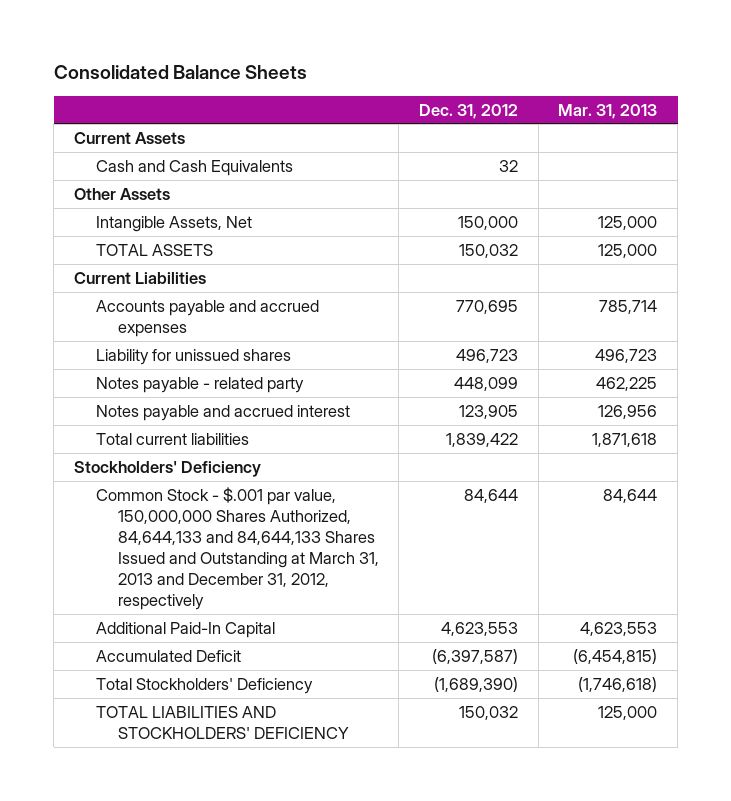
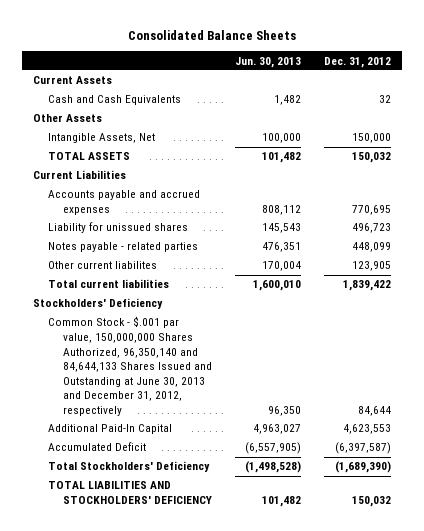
[558,103,658,119] Mar. 31, 2013 -> none
none -> [235,56,302,68] Jun. 30, 2013
[95,376,304,393] Notes payable - related party -> [48,242,199,253] Notes payable - related parties
[95,404,350,421] Notes payable and accrued interest -> [48,261,158,270] Other current liabilites
[95,486,379,610] Common Stock - $.001 par value, 150,000,000 Shares Authorized, 84,644,133 and 84,644,133 Shares Issued and Outstanding at March 31, 2013 and December 31, 2012, respectively -> [48,316,213,417] Common Stock - $.001 par value, 150,000,000 Shares Authorized, 96,350,140 and 84,644,133 Shares Issued and Outstanding at June 30, 2013 and December 31, 2012, respectively

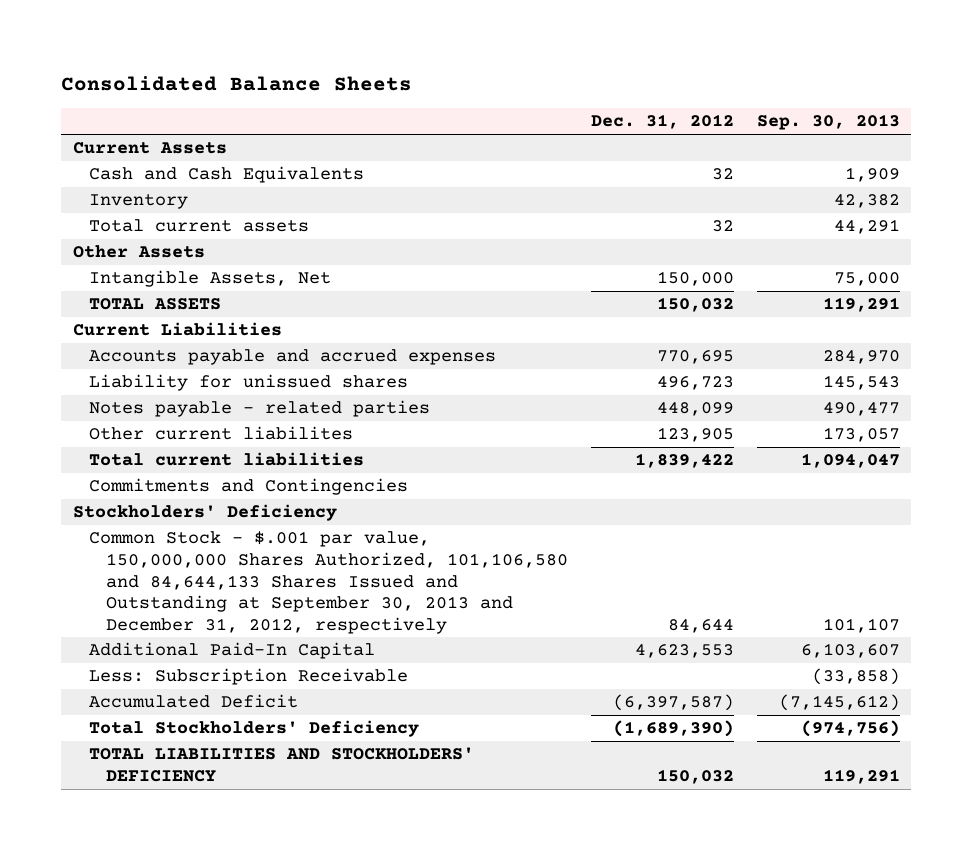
[235,56,302,68] Jun. 30, 2013 -> none
none -> [756,114,900,131] Sep. 30, 2013
none -> [89,194,189,210] Inventory
none -> [89,219,310,233] Total current assets
none -> [89,478,409,496] Commitments and Contingencies
[48,316,213,417] Common Stock - $.001 par value, 150,000,000 Shares Authorized, 96,350,140 and 84,644,133 Shares Issued and Outstanding at June 30, 2013 and December 31, 2012, respectively -> [89,531,569,634] Common Stock - $.001 par value, 150,000,000 Shares Authorized, 101,106,580 and 84,644,133 Shares Issued and Outstanding at September 30, 2013 and December 31, 2012, respectively
none -> [89,668,409,686] Less: Subscription Receivable

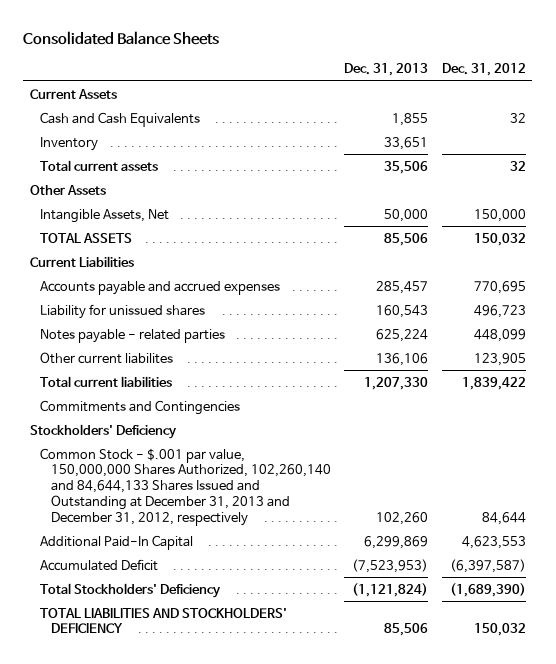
[756,114,900,131] Sep. 30, 2013 -> none
none -> [344,63,429,77] Dec. 31, 2013
[89,531,569,634] Common Stock - $.001 par value, 150,000,000 Shares Authorized, 101,106,580 and 84,644,133 Shares Issued and Outstanding at September 30, 2013 and December 31, 2012, respectively -> [40,447,331,527] Common Stock - $.001 par value, 150,000,000 Shares Authorized, 102,260,140 and 84,644,133 Shares Issued and Outstanding at December 31, 2013 and December 31, 2012, respectively
[89,668,409,686] Less: Subscription Receivable -> none

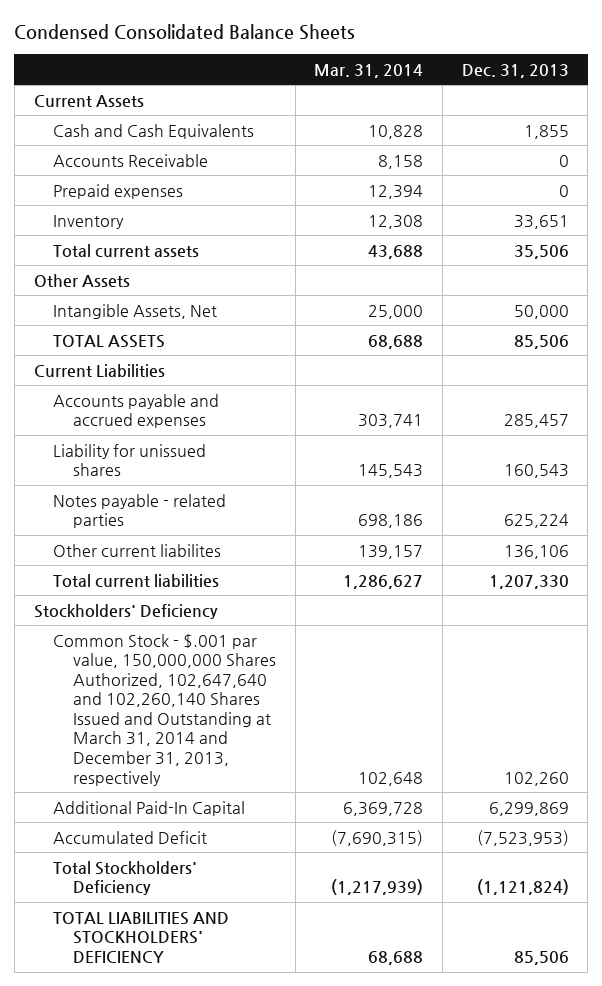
[23,30,220,45] Consolidated Balance Sheets -> [14,24,356,41] Condensed Consolidated Balance Sheets
[441,63,526,77] Dec. 31, 2012 -> none
none -> [314,63,424,78] Mar. 31, 2014
none -> [53,153,209,167] Accounts Receivable
none -> [53,183,184,199] Prepaid expenses
[40,399,241,415] Commitments and Contingencies -> none
[40,447,331,527] Common Stock - $.001 par value, 150,000,000 Shares Authorized, 102,260,140 and 84,644,133 Shares Issued and Outstanding at December 31, 2013 and December 31, 2012, respectively -> [53,633,277,786] Common Stock - $.001 par value, 150,000,000 Shares Authorized, 102,647,640 and 102,260,140 Shares Issued and Outstanding at March 31, 2014 and December 31, 2013, respectively

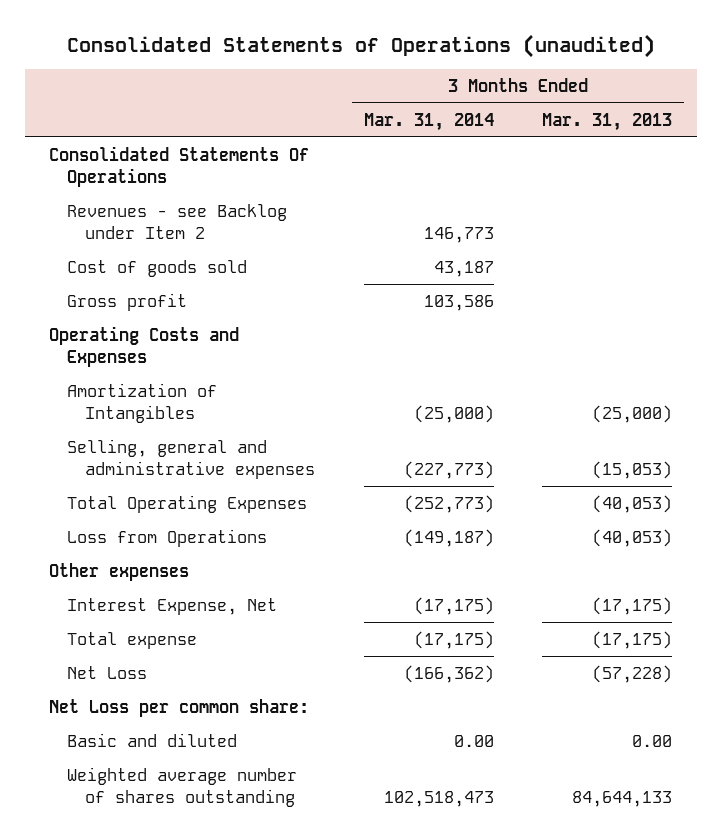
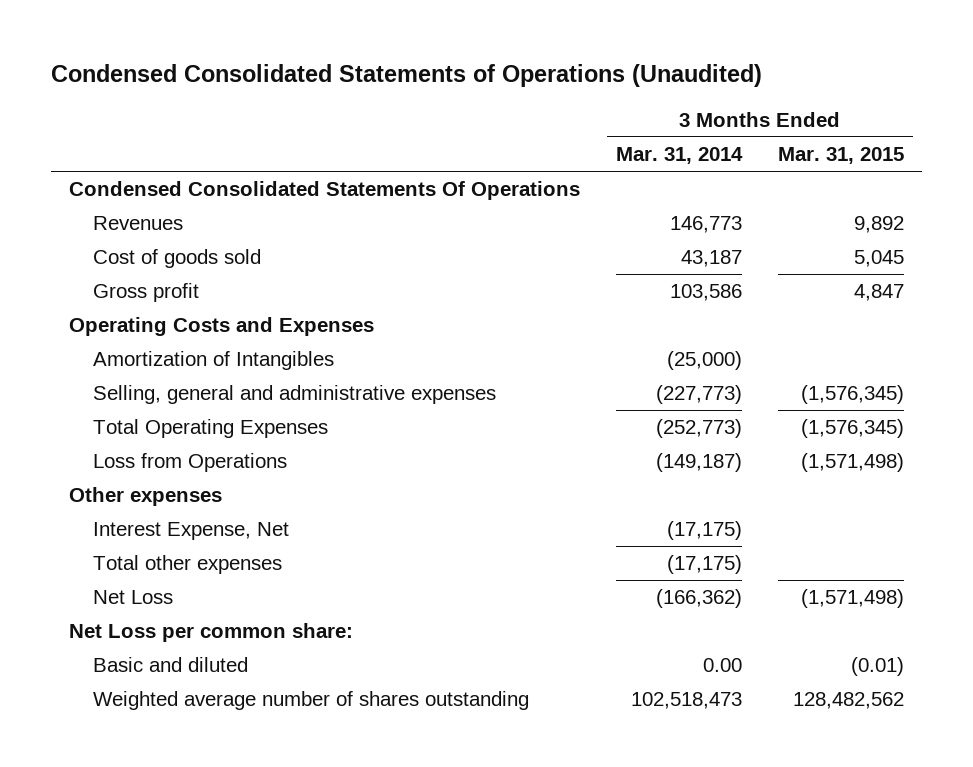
[66,33,655,58] Consolidated Statements of Operations (unaudited) -> [50,64,762,88] Condensed Consolidated Statements of Operations (Unaudited)
[542,112,673,131] Mar. 31, 2013 -> none
none -> [778,147,905,165] Mar. 31, 2015
[49,146,310,187] Consolidated Statements Of Operations -> [68,181,580,201] Condensed Consolidated Statements Of Operations
[67,204,288,239] Revenues - see Backlog under Item 2 -> [93,216,184,231] Revenues
[67,632,198,650] Total expense -> [93,555,283,575] Total other expenses

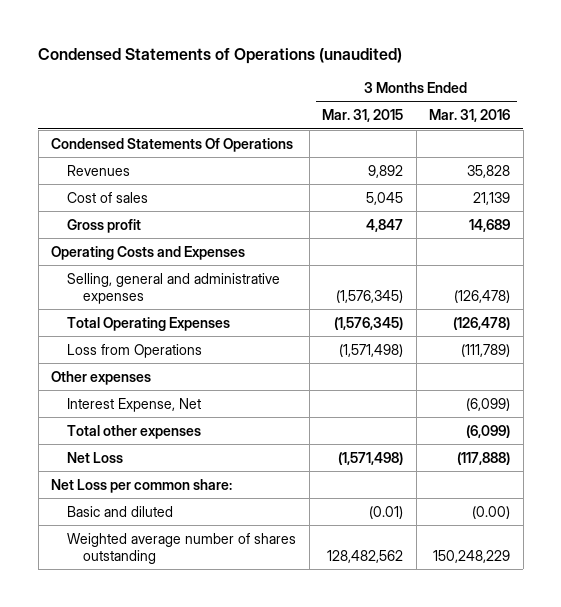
[50,64,762,88] Condensed Consolidated Statements of Operations (Unaudited) -> [38,48,403,65] Condensed Statements of Operations (unaudited)
[616,147,744,165] Mar. 31, 2014 -> none
none -> [429,109,511,123] Mar. 31, 2016
[68,181,580,201] Condensed Consolidated Statements Of Operations -> [51,137,294,152] Condensed Statements Of Operations
[93,249,262,269] Cost of goods sold -> [67,191,149,203] Cost of sales
[93,351,335,371] Amortization of Intangibles -> none

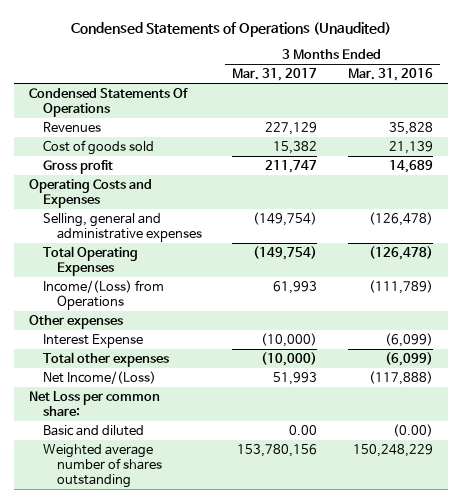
[38,48,403,65] Condensed Statements of Operations (unaudited) -> [70,21,391,37] Condensed Statements of Operations (Unaudited)
[322,109,404,123] Mar. 31, 2015 -> none
none -> [232,68,318,82] Mar. 31, 2017
[67,191,149,203] Cost of sales -> [43,139,155,155] Cost of goods sold
[67,343,203,358] Loss from Operations -> [43,279,165,311] Income/(Loss) from Operations
[67,397,202,412] Interest Expense, Net -> [43,333,144,348] Interest Expense
[67,451,124,463] Net Loss -> [43,370,157,384] Net Income/(Loss)

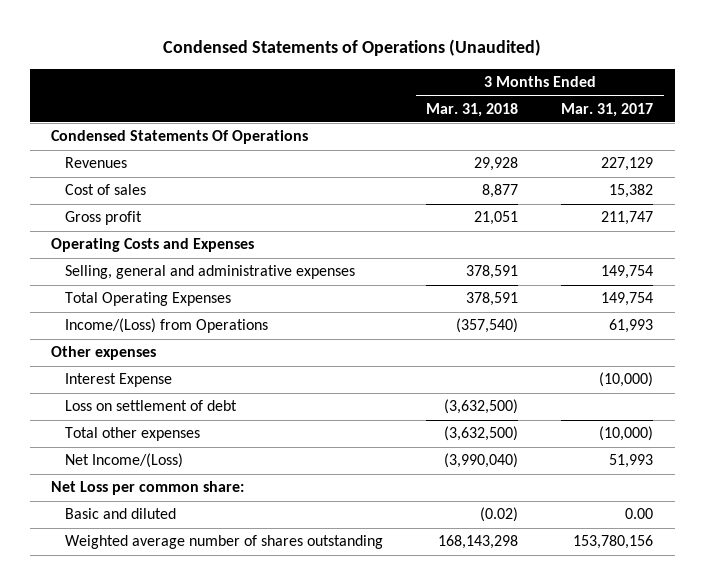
[347,68,433,82] Mar. 31, 2016 -> none
none -> [426,102,519,117] Mar. 31, 2018
[43,139,155,155] Cost of goods sold -> [65,184,147,196] Cost of sales
[253,211,318,226] (149,754) -> [601,265,654,280] 149,754
[253,245,318,260] (149,754) -> [601,292,654,307] 149,754
none -> [65,400,238,412] Loss on settlement of debt

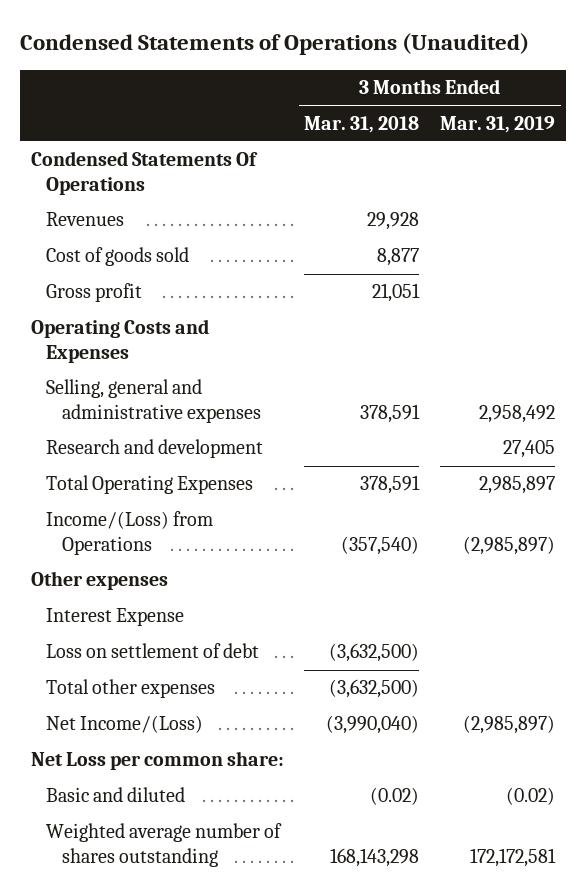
[561,102,654,117] Mar. 31, 2017 -> none
none -> [440,115,556,133] Mar. 31, 2019
[65,184,147,196] Cost of sales -> [46,247,190,267] Cost of goods sold
none -> [46,439,264,459] Research and development

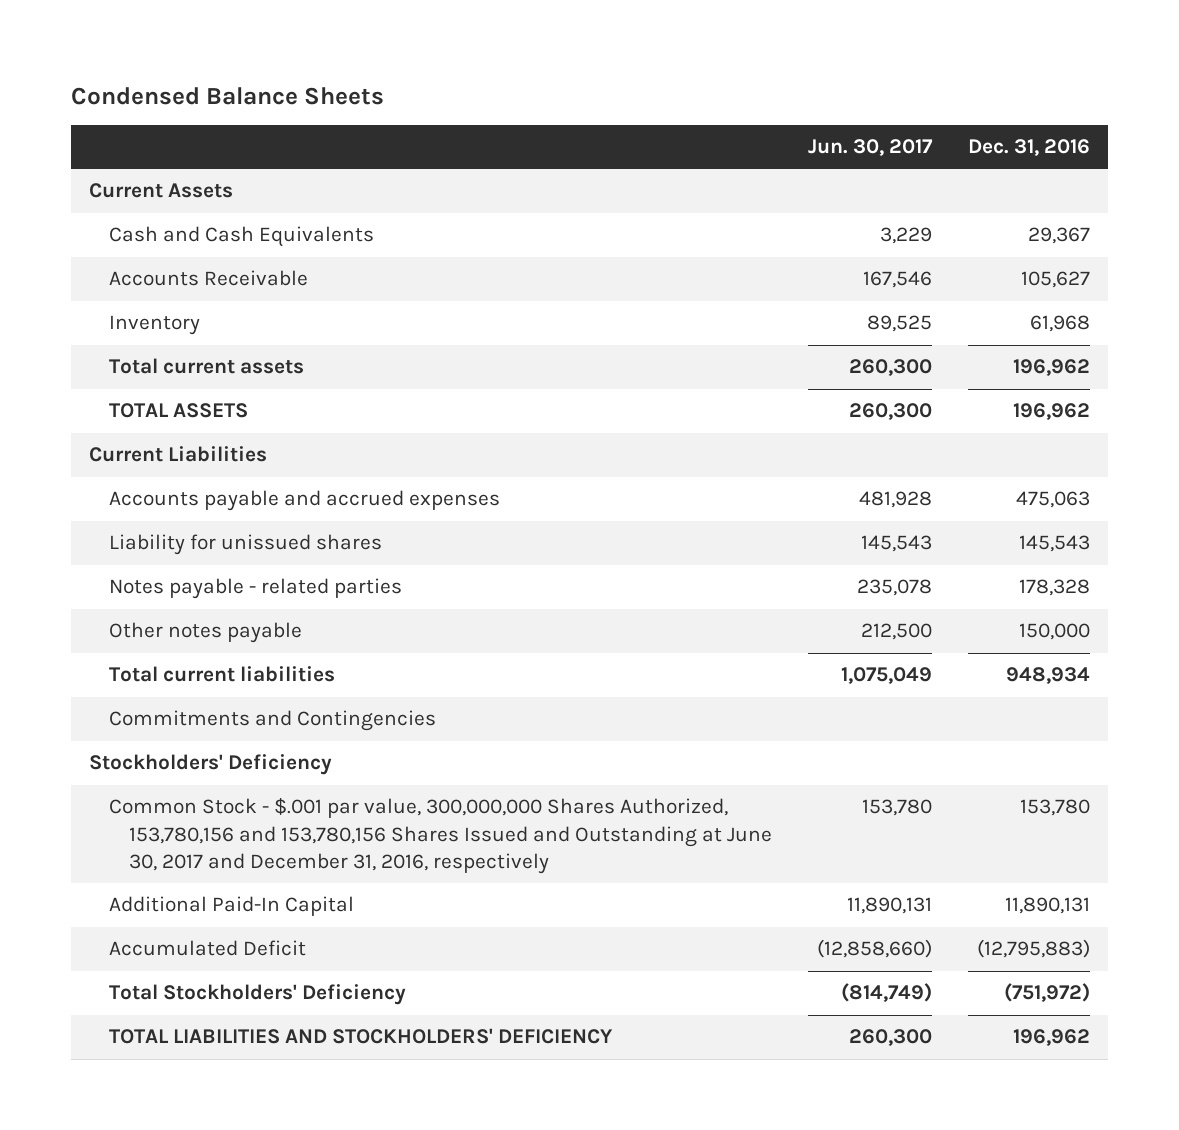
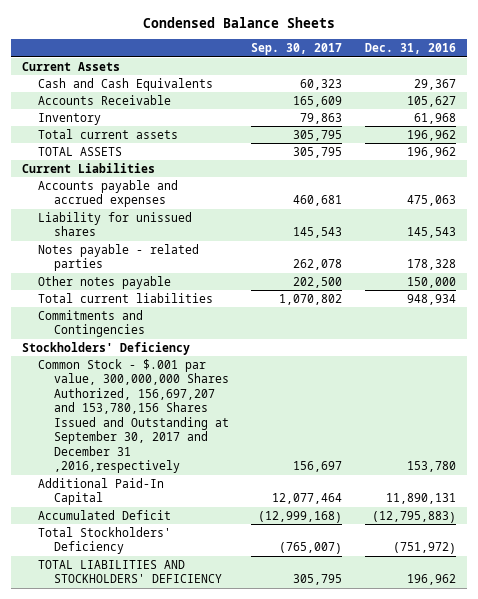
[807,139,933,157] Jun. 30, 2017 -> none
none -> [251,43,343,56] Sep. 30, 2017
[108,798,773,874] Common Stock - $.001 par value, 300,000,000 Shares Authorized, 153,780,156 and 153,780,156 Shares Issued and Outstanding at June 30, 2017 and December 31, 2016, respectively -> [37,358,229,474] Common Stock - $.001 par value, 300,000,000 Shares Authorized, 156,697,207 and 153,780,156 Shares Issued and Outstanding at September 30, 2017 and December 31 ,2016,respectively

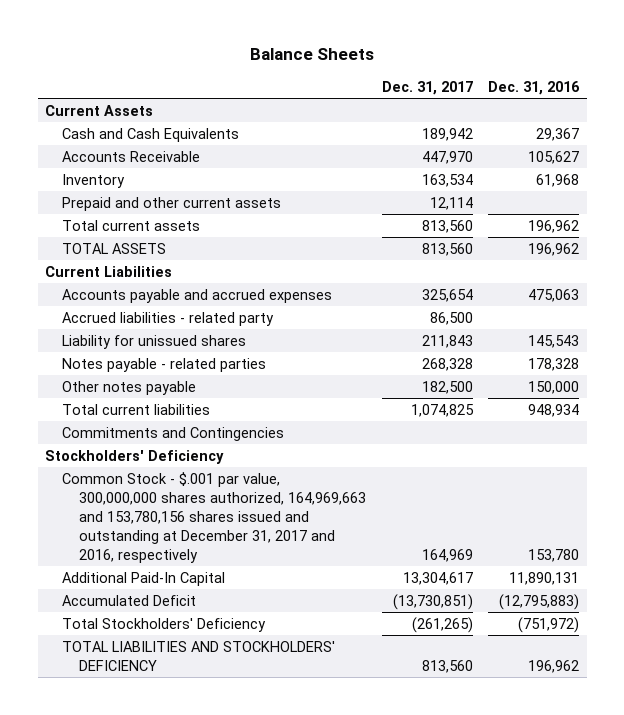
[142,17,335,29] Condensed Balance Sheets -> [250,48,375,61] Balance Sheets
[251,43,343,56] Sep. 30, 2017 -> none
none -> [381,80,473,95] Dec. 31, 2017
none -> [62,196,282,211] Prepaid and other current assets
none -> [62,311,275,326] Accrued liabilities - related party
[37,358,229,474] Common Stock - $.001 par value, 300,000,000 Shares Authorized, 156,697,207 and 153,780,156 Shares Issued and Outstanding at September 30, 2017 and December 31 ,2016,respectively -> [62,471,367,563] Common Stock - $.001 par value, 300,000,000 shares authorized, 164,969,663 and 153,780,156 shares issued and outstanding at December 31, 2017 and 2016, respectively

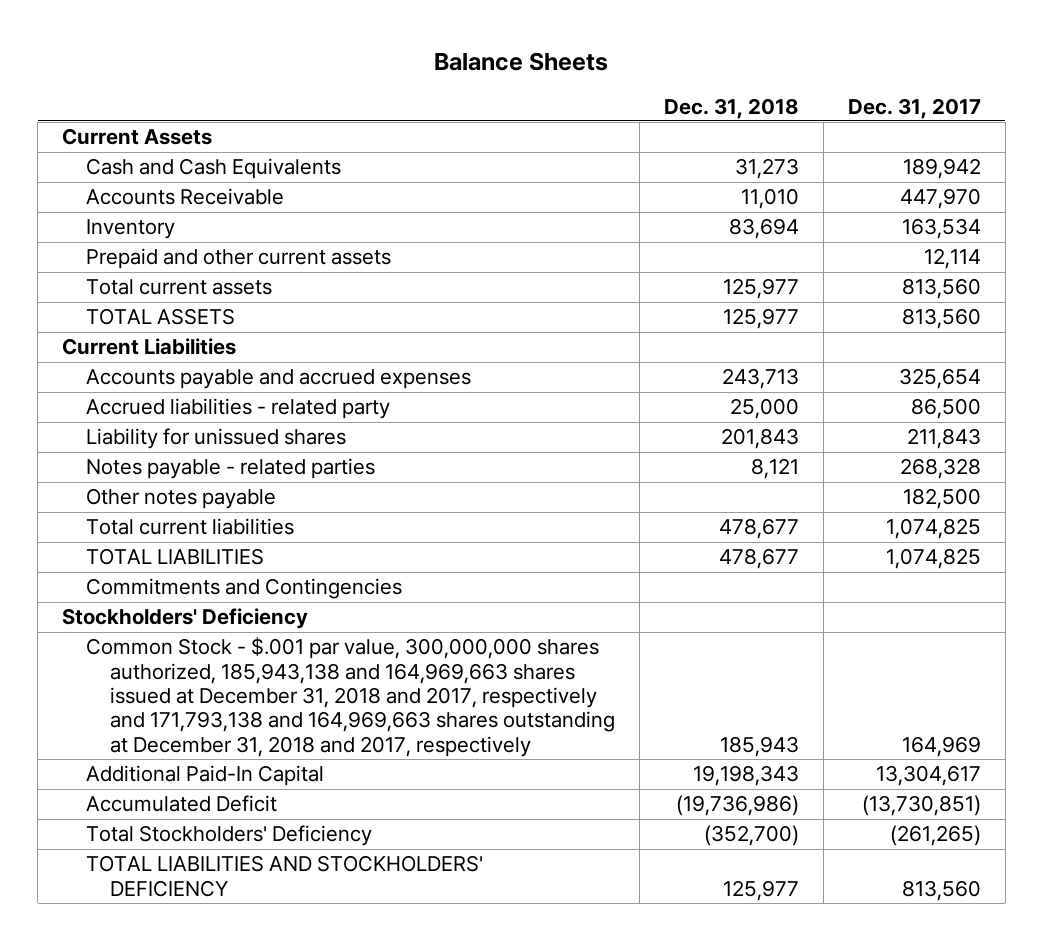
[487,80,580,95] Dec. 31, 2016 -> none
none -> [663,97,799,119] Dec. 31, 2018
none -> [86,548,265,566] TOTAL LIABILITIES
[62,471,367,563] Common Stock - $.001 par value, 300,000,000 shares authorized, 164,969,663 and 153,780,156 shares issued and outstanding at December 31, 2017 and 2016, respectively -> [86,637,616,757] Common Stock - $.001 par value, 300,000,000 shares authorized, 185,943,138 and 164,969,663 shares issued at December 31, 2018 and 2017, respectively and 171,793,138 and 164,969,663 shares outstanding at December 31, 2018 and 2017, respectively

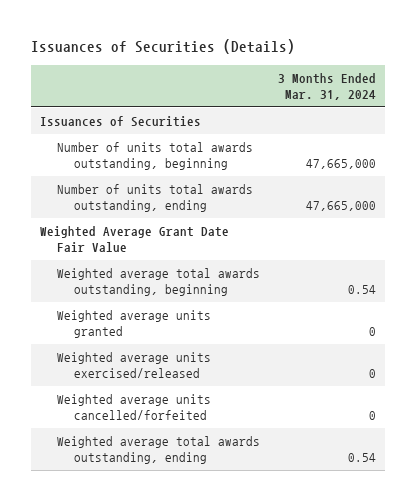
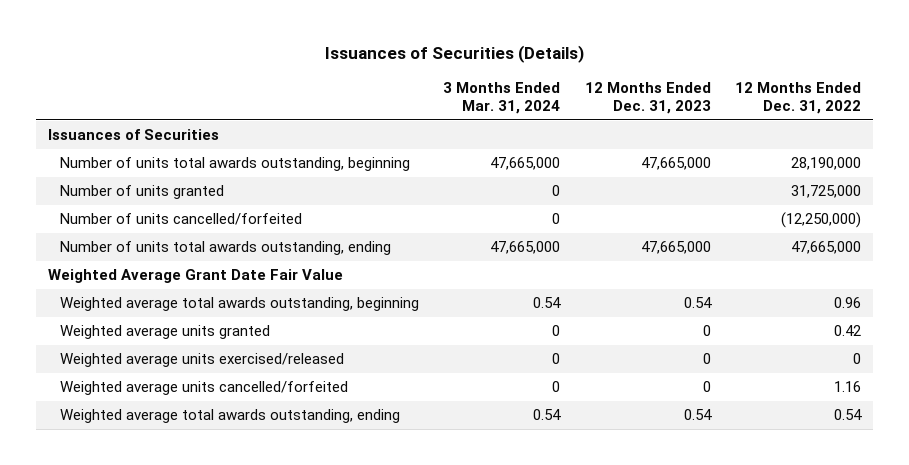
none -> [584,82,711,114] 12 Months Ended Dec. 31, 2023
none -> [735,82,862,114] 12 Months Ended Dec. 31, 2022
none -> [59,185,224,200] Number of units granted
none -> [59,213,302,226] Number of units cancelled/forfeited

